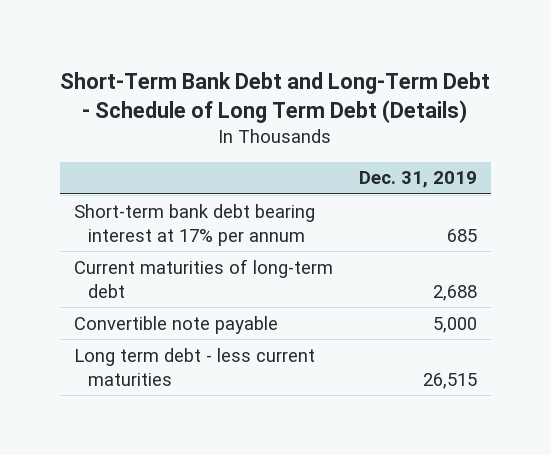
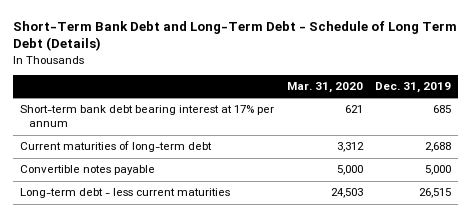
none -> [286,82,363,94] Mar. 31, 2020
[73,315,278,334] Convertible note payable -> [19,165,155,176] Convertible notes payable
[73,347,315,386] Long term debt - less current maturities -> [19,188,230,199] Long-term debt - less current maturities

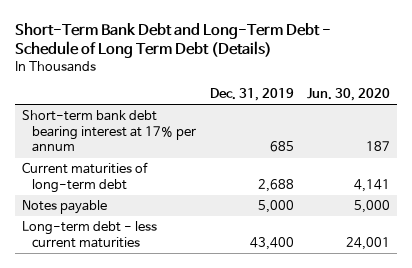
[286,82,363,94] Mar. 31, 2020 -> none
none -> [307,88,391,102] Jun. 30, 2020
[19,165,155,176] Convertible notes payable -> [22,200,108,215] Notes payable
[419,188,452,199] 26,515 -> [249,236,294,250] 43,400

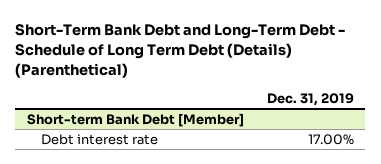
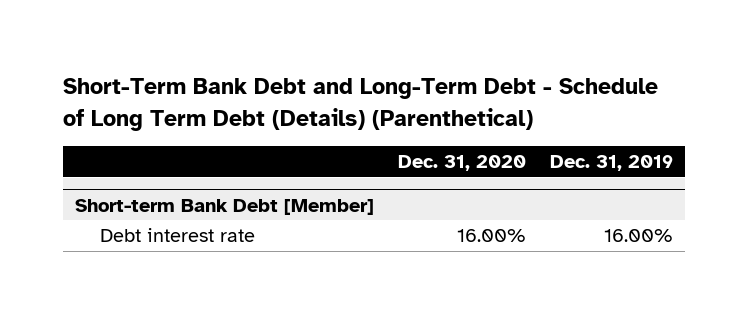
none -> [398,155,527,172] Dec. 31, 2020
[307,133,354,145] 17.00% -> [604,229,674,243] 16.00%

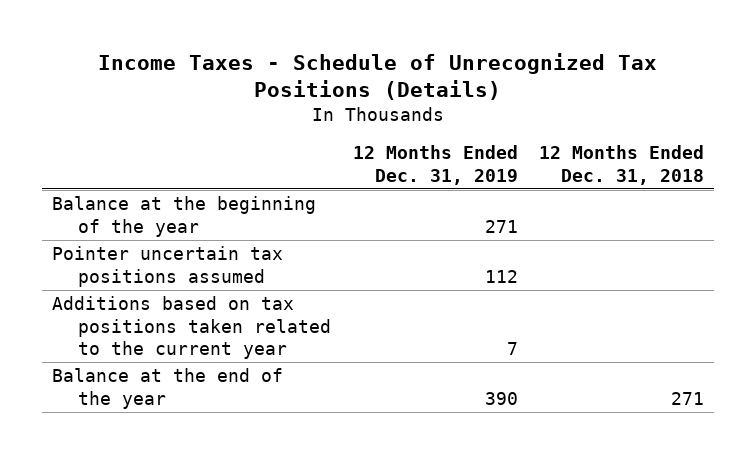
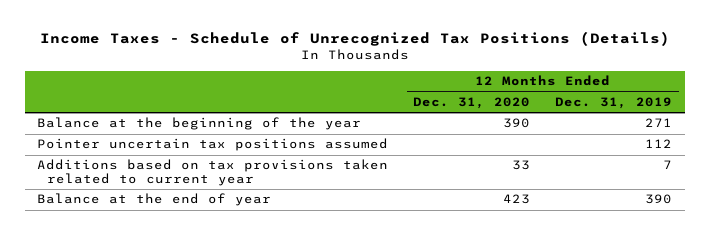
[538,145,704,185] 12 Months Ended Dec. 31, 2018 -> none
none -> [413,97,531,110] Dec. 31, 2020
[52,296,332,359] Additions based on tax positions taken related to the current year -> [37,159,389,187] Additions based on tax provisions taken related to current year
[52,368,284,409] Balance at the end of the year -> [37,193,272,207] Balance at the end of year

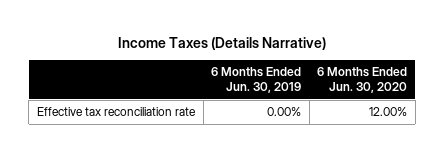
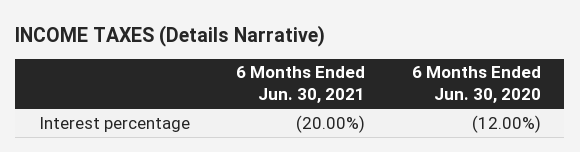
[118,36,327,50] Income Taxes (Details Narrative) -> [15,24,326,47] INCOME TAXES (Details Narrative)
[211,67,302,94] 6 Months Ended Jun. 30, 2019 -> none
none -> [236,66,366,104] 6 Months Ended Jun. 30, 2021
[37,107,197,117] Effective tax reconciliation rate -> none
none -> [38,116,190,132] Interest percentage

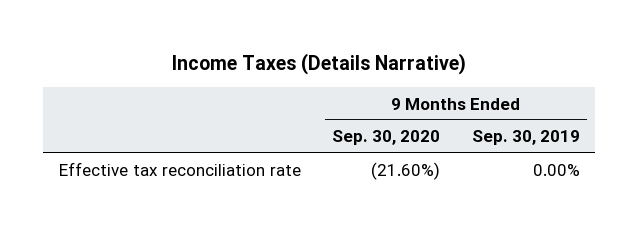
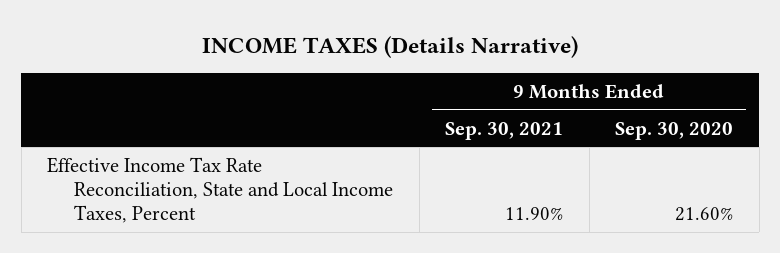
[172,53,467,76] Income Taxes (Details Narrative) -> [202,35,579,58] INCOME TAXES (Details Narrative)
[471,130,580,146] Sep. 30, 2019 -> none
none -> [445,121,564,140] Sep. 30, 2021
[59,162,302,177] Effective tax reconciliation rate -> [47,156,394,224] Effective Income Tax Rate Reconciliation, State and Local Income Taxes, Percent
[371,162,441,181] (21.60%) -> [675,207,734,222] 21.60%

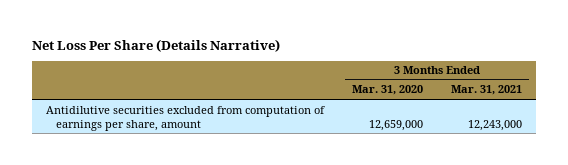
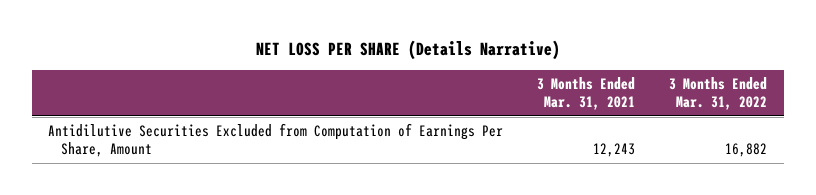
[32,38,281,52] Net Loss Per Share (Details Narrative) -> [255,39,560,60] NET LOSS PER SHARE (Details Narrative)
[352,85,424,96] Mar. 31, 2020 -> none
none -> [669,76,768,111] 3 Months Ended Mar. 31, 2022
[46,105,326,131] Antidilutive securities excluded from computation of earnings per share, amount -> [48,122,504,158] Antidilutive Securities Excluded from Computation of Earnings Per Share, Amount
[468,119,523,131] 12,243,000 -> [593,143,636,158] 12,243

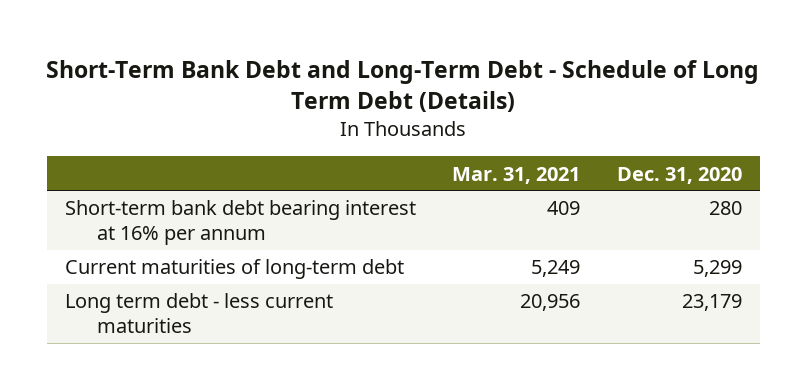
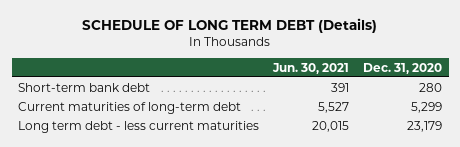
[46,59,760,113] Short-Term Bank Debt and Long-Term Debt - Schedule of Long Term Debt (Details) -> [82,18,378,34] SCHEDULE OF LONG TERM DEBT (Details)
[452,166,581,184] Mar. 31, 2021 -> none
none -> [272,62,350,74] Jun. 30, 2021
[64,200,416,246] Short-term bank debt bearing interest at 16% per annum -> [18,82,151,92] Short-term bank debt

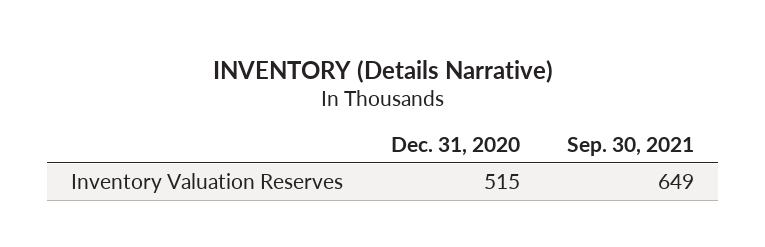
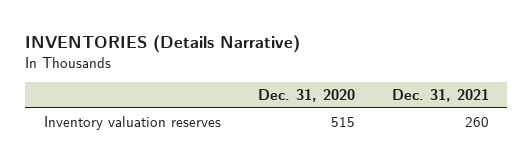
[212,59,553,83] INVENTORY (Details Narrative) -> [25,34,301,53] INVENTORIES (Details Narrative)
[567,137,695,157] Sep. 30, 2021 -> none
none -> [391,89,489,103] Dec. 31, 2021
[70,173,343,194] Inventory Valuation Reserves -> [43,115,221,130] Inventory valuation reserves

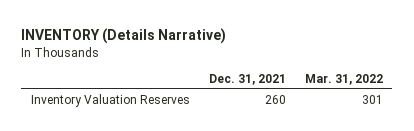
[25,34,301,53] INVENTORIES (Details Narrative) -> [21,28,227,45] INVENTORY (Details Narrative)
[257,89,355,103] Dec. 31, 2020 -> none
none -> [304,74,383,86] Mar. 31, 2022
[43,115,221,130] Inventory valuation reserves -> [30,94,190,108] Inventory Valuation Reserves

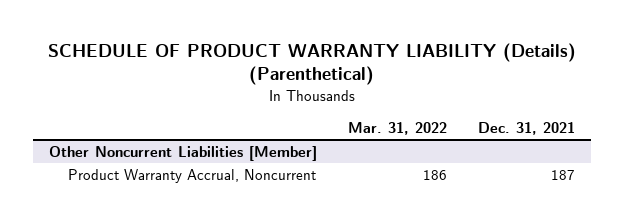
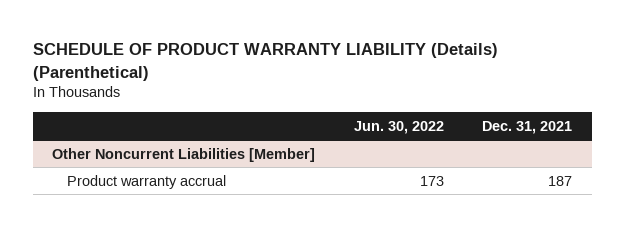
[347,122,447,136] Mar. 31, 2022 -> none
none -> [353,120,444,134] Jun. 30, 2022
[68,168,317,183] Product Warranty Accrual, Noncurrent -> [66,174,226,189] Product warranty accrual

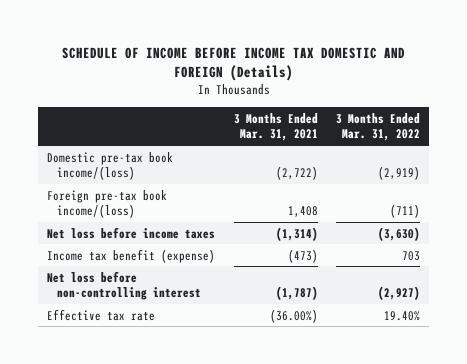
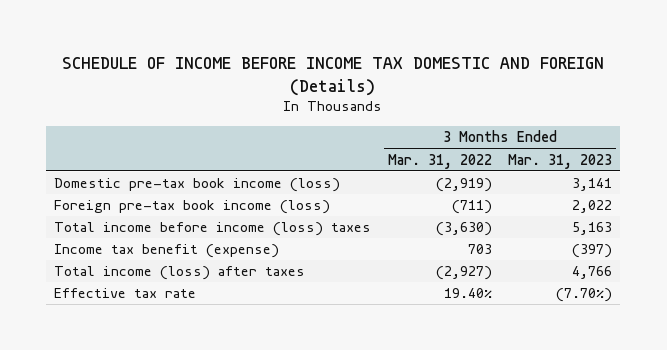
[233,112,318,142] 3 Months Ended Mar. 31, 2021 -> none
none -> [508,153,613,169] Mar. 31, 2023
[47,151,174,181] Domestic pre-tax book income/(loss) -> [54,178,341,193] Domestic pre-tax book income (loss)
[47,189,168,219] Foreign pre-tax book income/(loss) -> [54,200,331,215] Foreign pre-tax book income (loss)
[47,226,216,239] Net loss before income taxes -> [54,222,372,237] Total income before income (loss) taxes
[47,270,202,301] Net loss before non-controlling interest -> [54,266,306,281] Total income (loss) after taxes

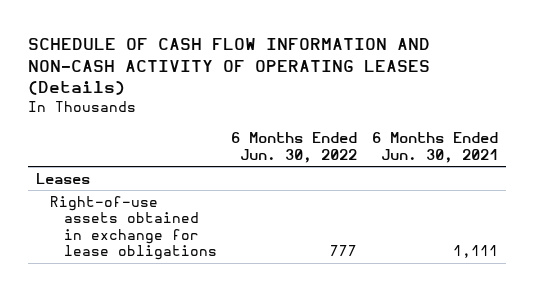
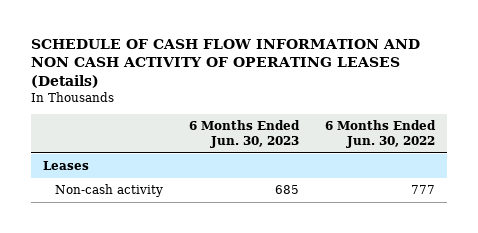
[28,37,431,96] SCHEDULE OF CASH FLOW INFORMATION AND NON-CASH ACTIVITY OF OPERATING LEASES (Details) -> [30,38,420,88] SCHEDULE OF CASH FLOW INFORMATION AND NON CASH ACTIVITY OF OPERATING LEASES (Details)
[372,132,499,163] 6 Months Ended Jun. 30, 2021 -> none
none -> [188,120,300,149] 6 Months Ended Jun. 30, 2023
[49,196,217,261] Right-of-use assets obtained in exchange for lease obligations -> [55,184,164,198] Non-cash activity

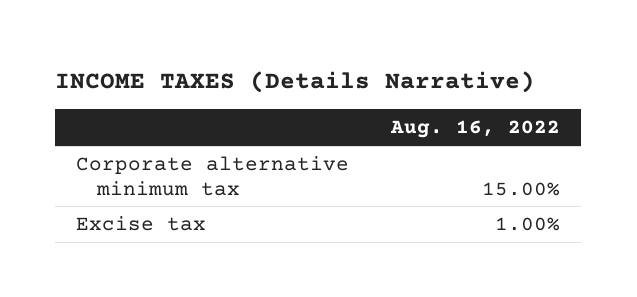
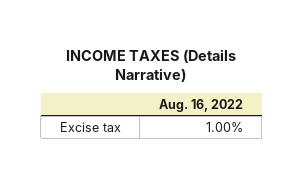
[76,156,350,196] Corporate alternative minimum tax -> none

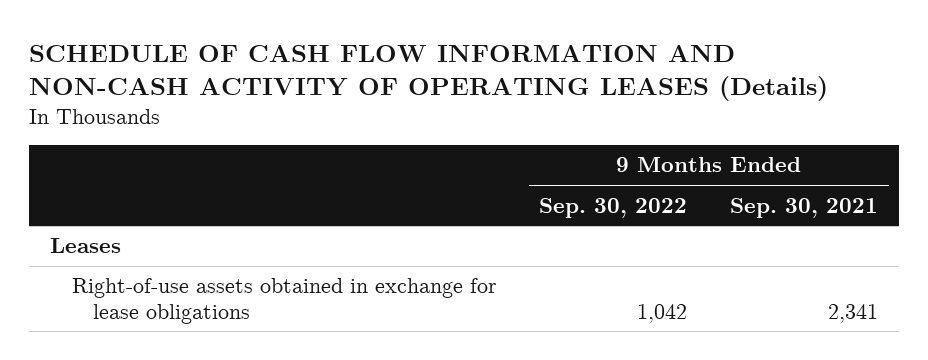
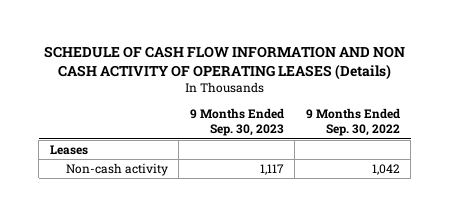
[28,44,828,101] SCHEDULE OF CASH FLOW INFORMATION AND NON-CASH ACTIVITY OF OPERATING LEASES (Details) -> [43,46,405,81] SCHEDULE OF CASH FLOW INFORMATION AND NON CASH ACTIVITY OF OPERATING LEASES (Details)
[729,197,878,218] Sep. 30, 2021 -> none
none -> [189,108,284,137] 9 Months Ended Sep. 30, 2023
[71,278,497,324] Right-of-use assets obtained in exchange for lease obligations -> [65,163,168,177] Non-cash activity

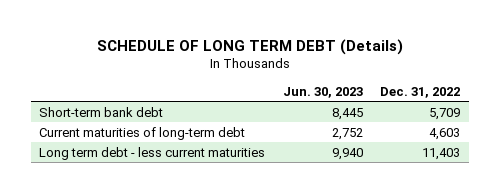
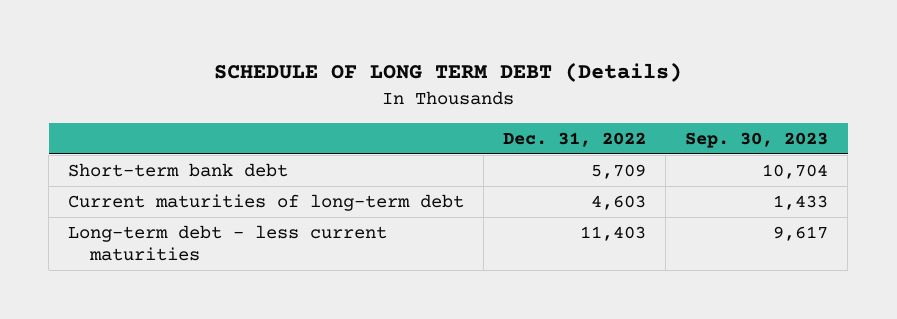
[282,86,363,98] Jun. 30, 2023 -> none
none -> [685,132,829,149] Sep. 30, 2023
[39,146,266,160] Long term debt - less current maturities -> [68,224,388,262] Long-term debt - less current maturities

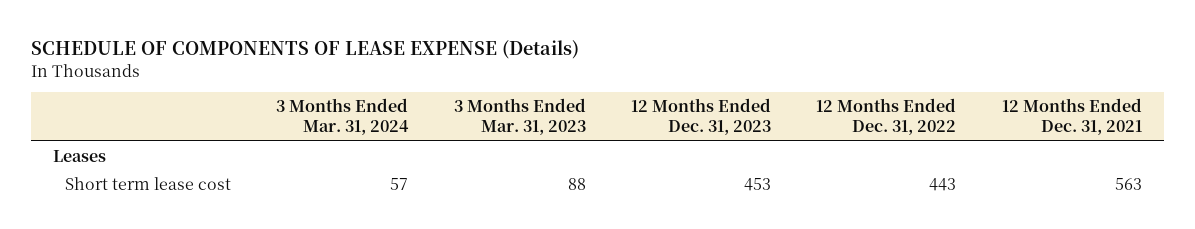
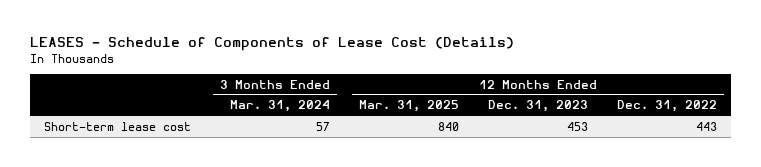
[30,40,579,60] SCHEDULE OF COMPONENTS OF LEASE EXPENSE (Details) -> [29,37,514,52] LEASES - Schedule of Components of Lease Cost (Details)
[453,98,586,136] 3 Months Ended Mar. 31, 2023 -> none
[1001,98,1142,136] 12 Months Ended Dec. 31, 2021 -> none
none -> [359,100,460,113] Mar. 31, 2025
[53,150,107,163] Leases -> none
[64,177,231,191] Short term lease cost -> [44,121,192,131] Short-term lease cost

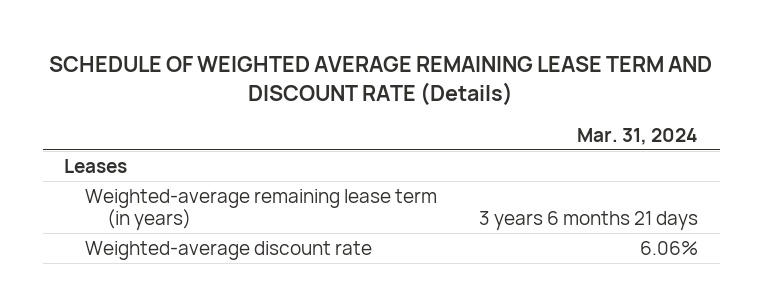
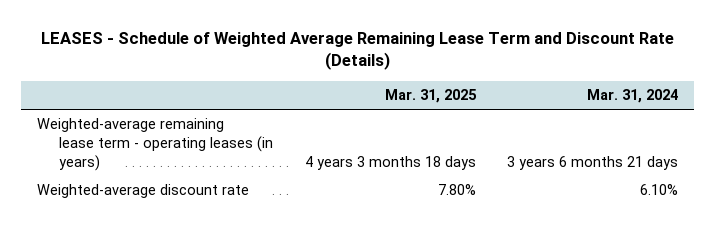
[49,55,713,107] SCHEDULE OF WEIGHTED AVERAGE REMAINING LEASE TERM AND DISCOUNT RATE (Details) -> [40,31,674,71] LEASES - Schedule of Weighted Average Remaining Lease Term and Discount Rate (Details)
none -> [384,89,477,104] Mar. 31, 2025
[63,158,127,173] Leases -> none
[85,188,438,230] Weighted-average remaining lease term (in years) -> [37,118,273,171] Weighted-average remaining lease term - operating leases (in years)
[640,240,699,255] 6.06% -> [640,184,679,196] 6.10%

